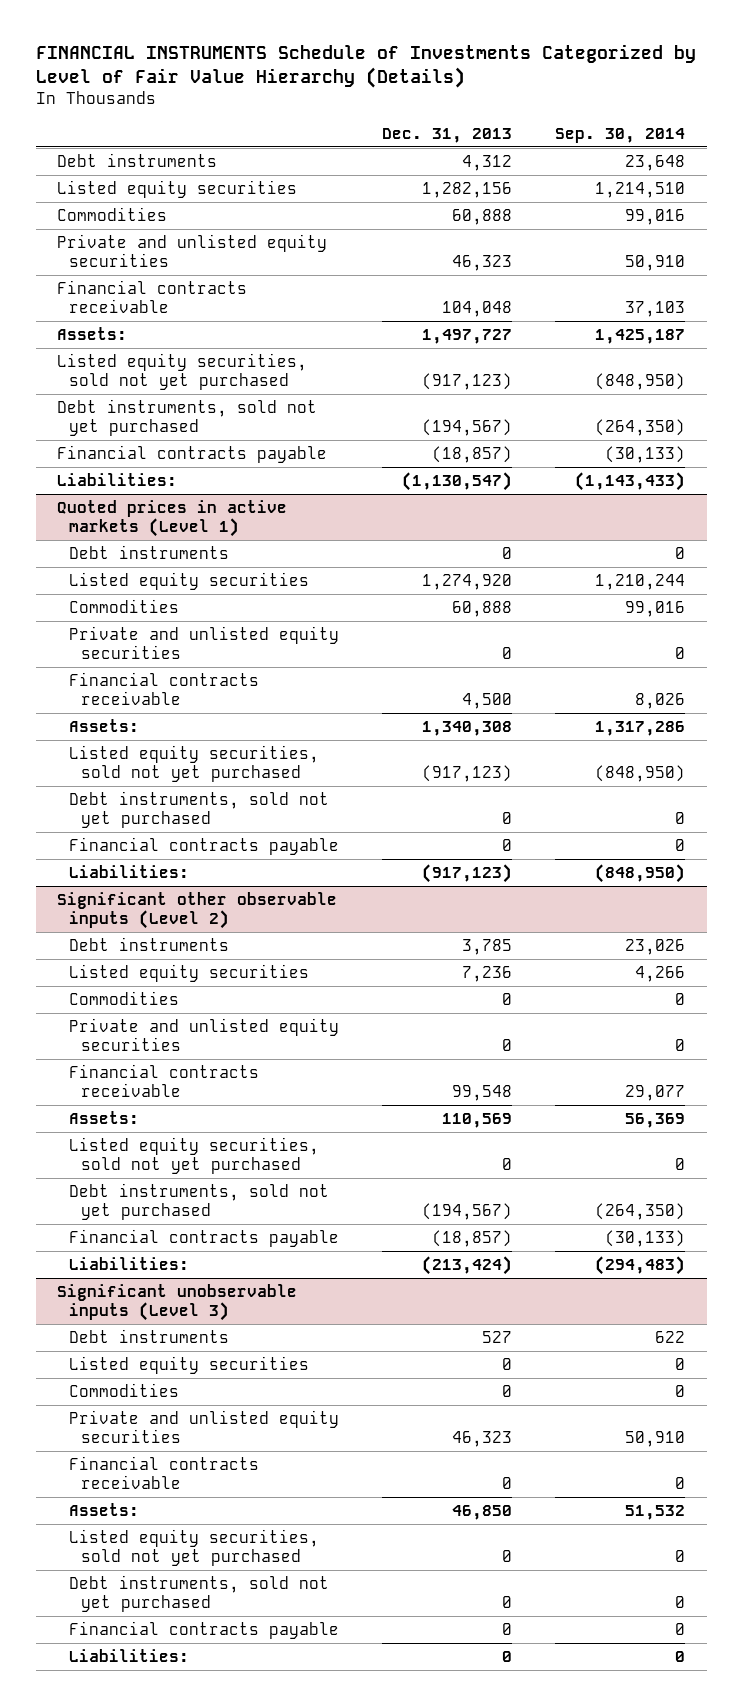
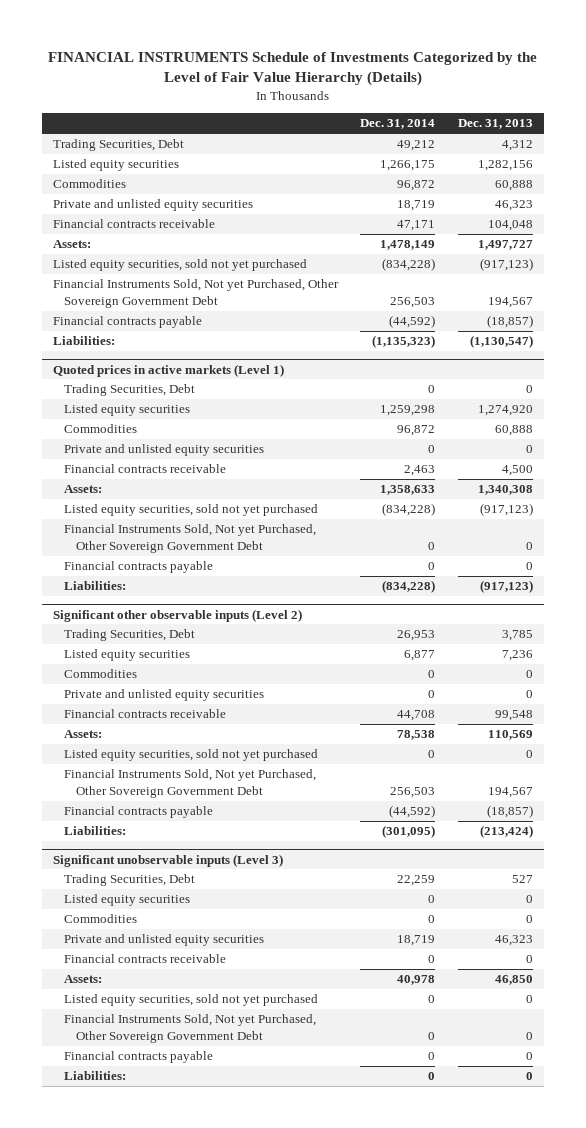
[35,44,696,89] FINANCIAL INSTRUMENTS Schedule of Investments Categorized by Level of Fair Value Hierarchy (Details) -> [47,52,537,87] FINANCIAL INSTRUMENTS Schedule of Investments Categorized by the Level of Fair Value Hierarchy (Details)
[555,127,686,143] Sep. 30, 2014 -> none
none -> [360,119,436,130] Dec. 31, 2014
[57,153,218,168] Debt instruments -> [53,139,185,152] Trading Securities, Debt
[57,399,318,436] Debt instruments, sold not yet purchased -> [53,279,340,309] Financial Instruments Sold, Not yet Purchased, Other Sovereign Government Debt
[422,418,513,436] (194,567) -> [487,297,533,309] 194,567
[69,545,230,560] Debt instruments -> [64,384,196,397] Trading Securities, Debt
[69,791,330,828] Debt instruments, sold not yet purchased -> [64,524,317,554] Financial Instruments Sold, Not yet Purchased, Other Sovereign Government Debt
[69,937,230,952] Debt instruments -> [64,629,196,642] Trading Securities, Debt
[69,1183,330,1220] Debt instruments, sold not yet purchased -> [64,769,317,799] Financial Instruments Sold, Not yet Purchased, Other Sovereign Government Debt
[422,1202,513,1220] (194,567) -> [487,787,533,799] 194,567
[69,1329,230,1344] Debt instruments -> [64,874,196,887] Trading Securities, Debt
[69,1575,330,1612] Debt instruments, sold not yet purchased -> [64,1014,317,1044] Financial Instruments Sold, Not yet Purchased, Other Sovereign Government Debt

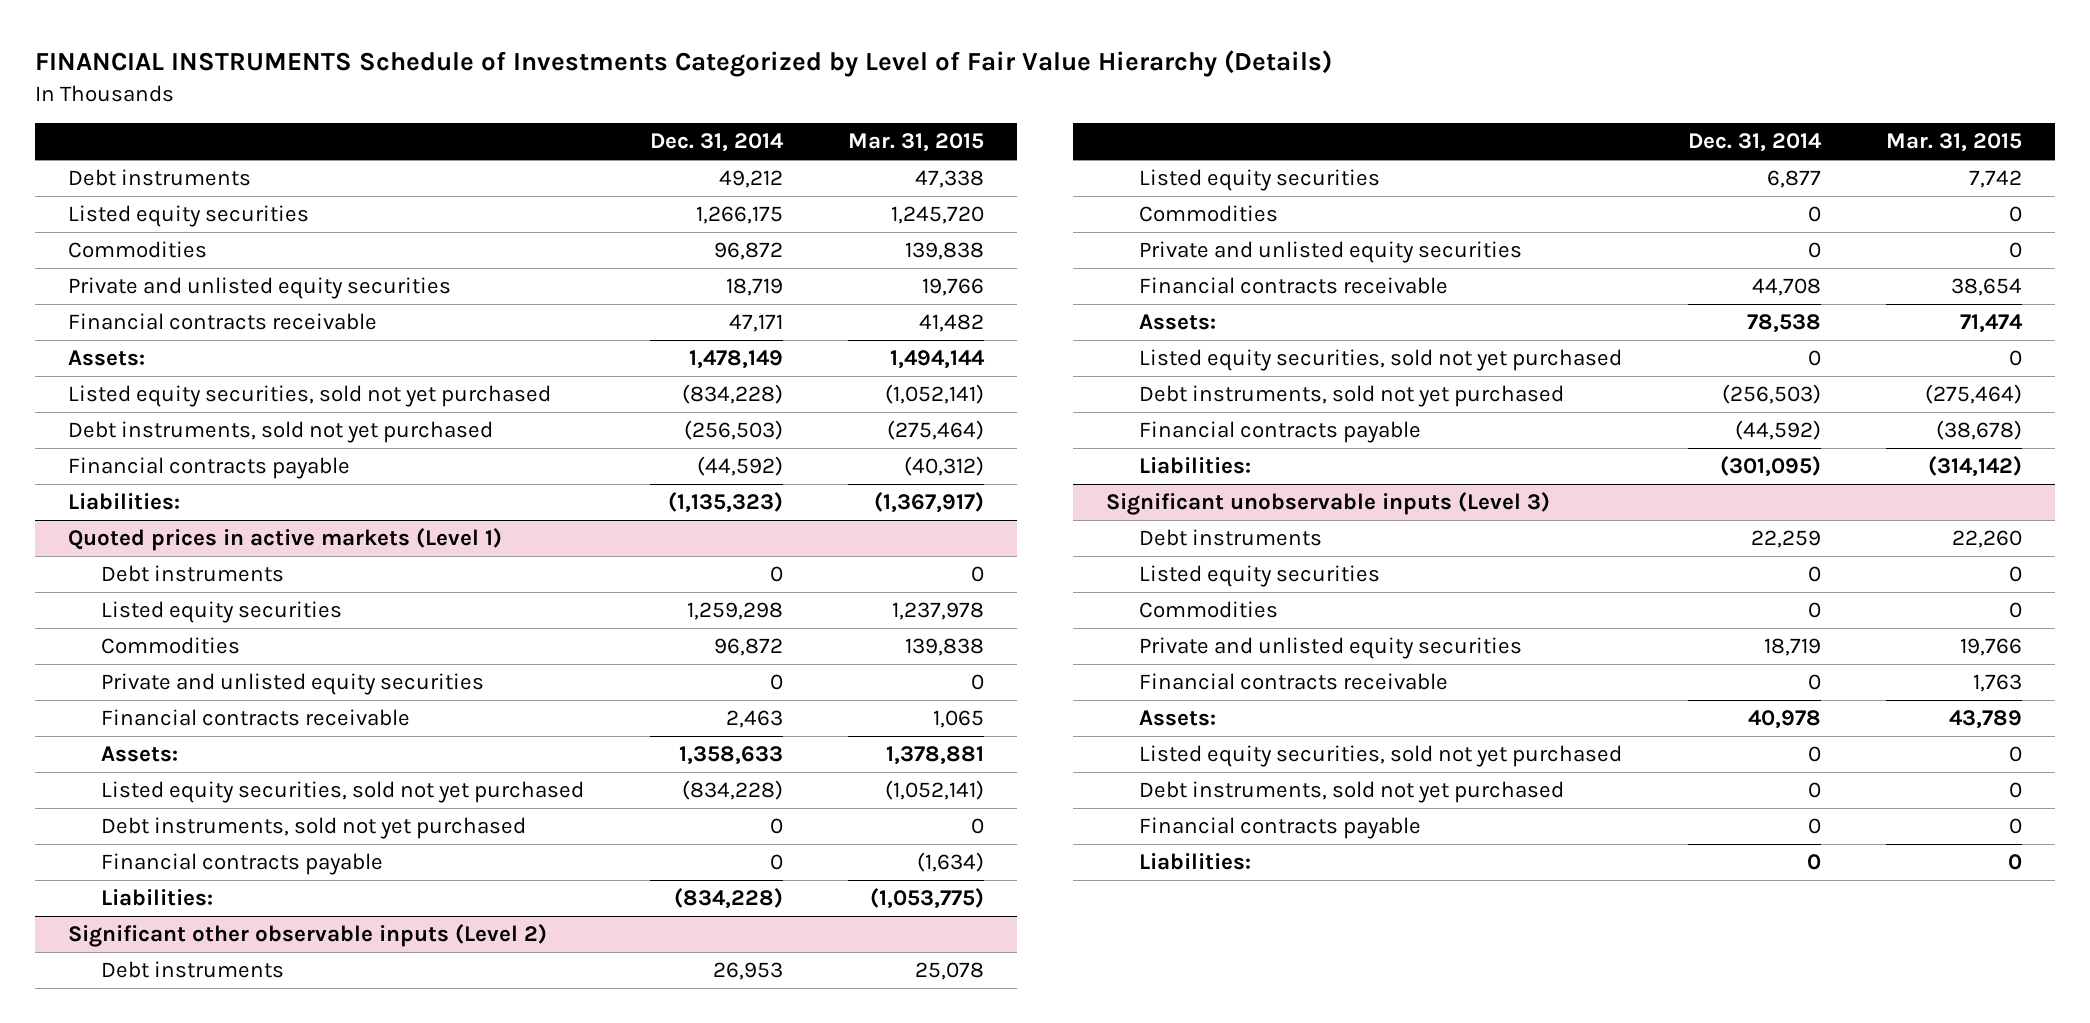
[47,52,537,87] FINANCIAL INSTRUMENTS Schedule of Investments Categorized by the Level of Fair Value Hierarchy (Details) -> [35,50,1333,78] FINANCIAL INSTRUMENTS Schedule of Investments Categorized by Level of Fair Value Hierarchy (Details)
[457,119,533,130] Dec. 31, 2013 -> none
none -> [848,133,985,153] Mar. 31, 2015
[53,139,185,152] Trading Securities, Debt -> [67,169,251,187] Debt instruments
[53,279,340,309] Financial Instruments Sold, Not yet Purchased, Other Sovereign Government Debt -> [67,421,493,444] Debt instruments, sold not yet purchased
[390,297,436,309] 256,503 -> [683,420,783,441] (256,503)
[64,384,196,397] Trading Securities, Debt -> [101,565,285,583] Debt instruments
[64,524,317,554] Financial Instruments Sold, Not yet Purchased, Other Sovereign Government Debt -> [101,817,527,840] Debt instruments, sold not yet purchased
[64,629,196,642] Trading Securities, Debt -> [101,961,285,979] Debt instruments
[64,769,317,799] Financial Instruments Sold, Not yet Purchased, Other Sovereign Government Debt -> [1139,385,1565,408] Debt instruments, sold not yet purchased
[390,787,436,799] 256,503 -> [1721,384,1821,405] (256,503)
[64,874,196,887] Trading Securities, Debt -> [1139,529,1323,547] Debt instruments
[64,1014,317,1044] Financial Instruments Sold, Not yet Purchased, Other Sovereign Government Debt -> [1139,781,1565,804] Debt instruments, sold not yet purchased

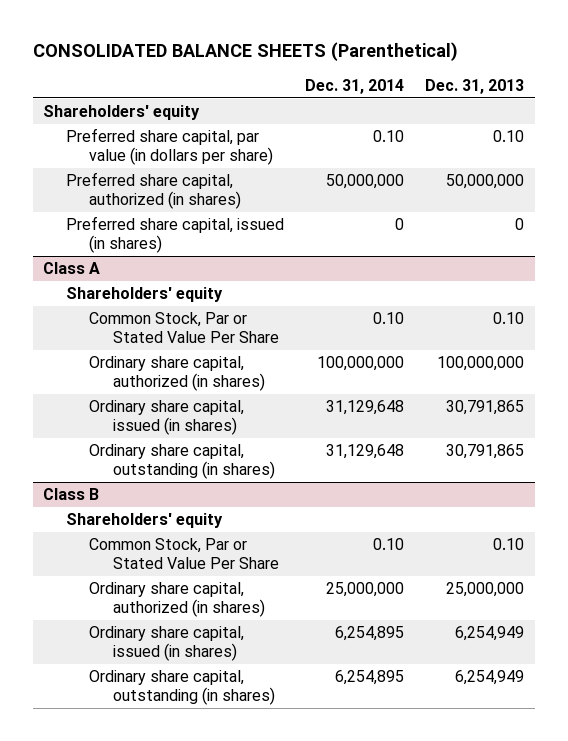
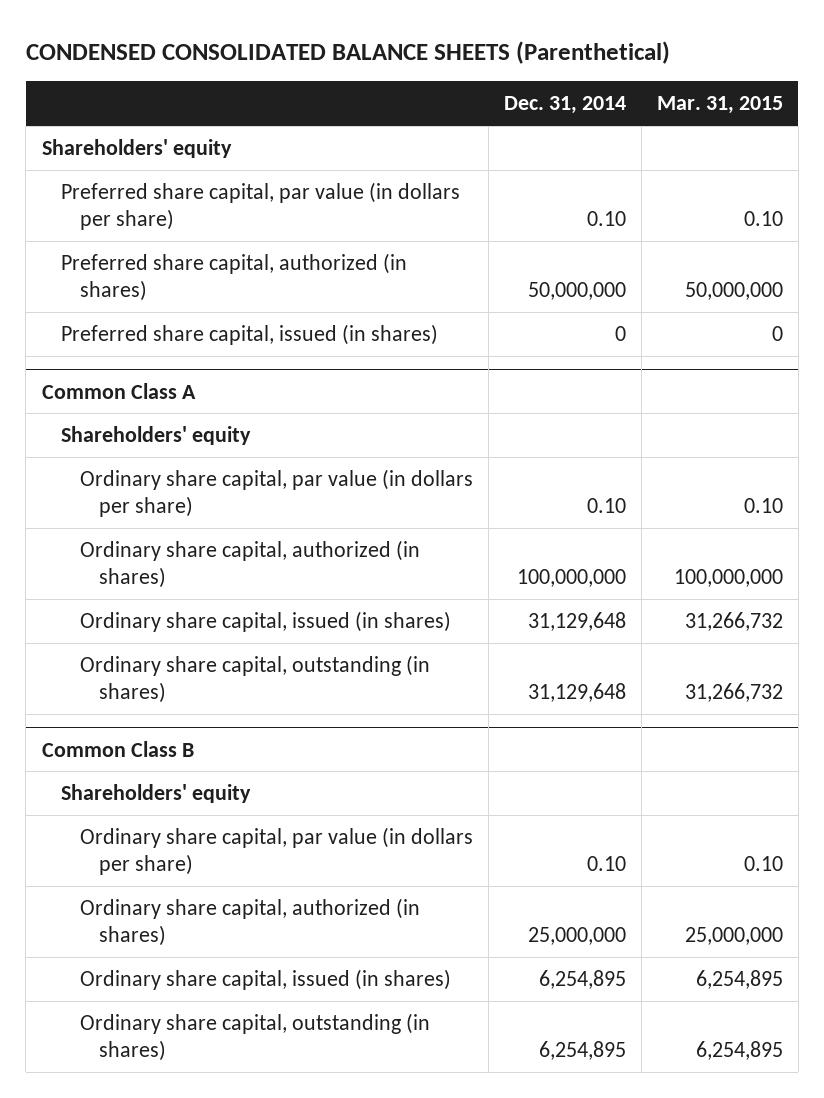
[32,42,458,62] CONSOLIDATED BALANCE SHEETS (Parenthetical) -> [25,40,670,64] CONDENSED CONSOLIDATED BALANCE SHEETS (Parenthetical)
[425,78,525,94] Dec. 31, 2013 -> none
none -> [656,96,783,115] Mar. 31, 2015
[43,262,101,275] Class A -> [41,382,196,399] Common Class A
[89,312,279,343] Common Stock, Par or Stated Value Per Share -> [79,468,473,518] Ordinary share capital, par value (in dollars per share)
[43,488,100,501] Class B -> [41,740,194,757] Common Class B
[89,538,279,569] Common Stock, Par or Stated Value Per Share -> [79,826,473,876] Ordinary share capital, par value (in dollars per share)

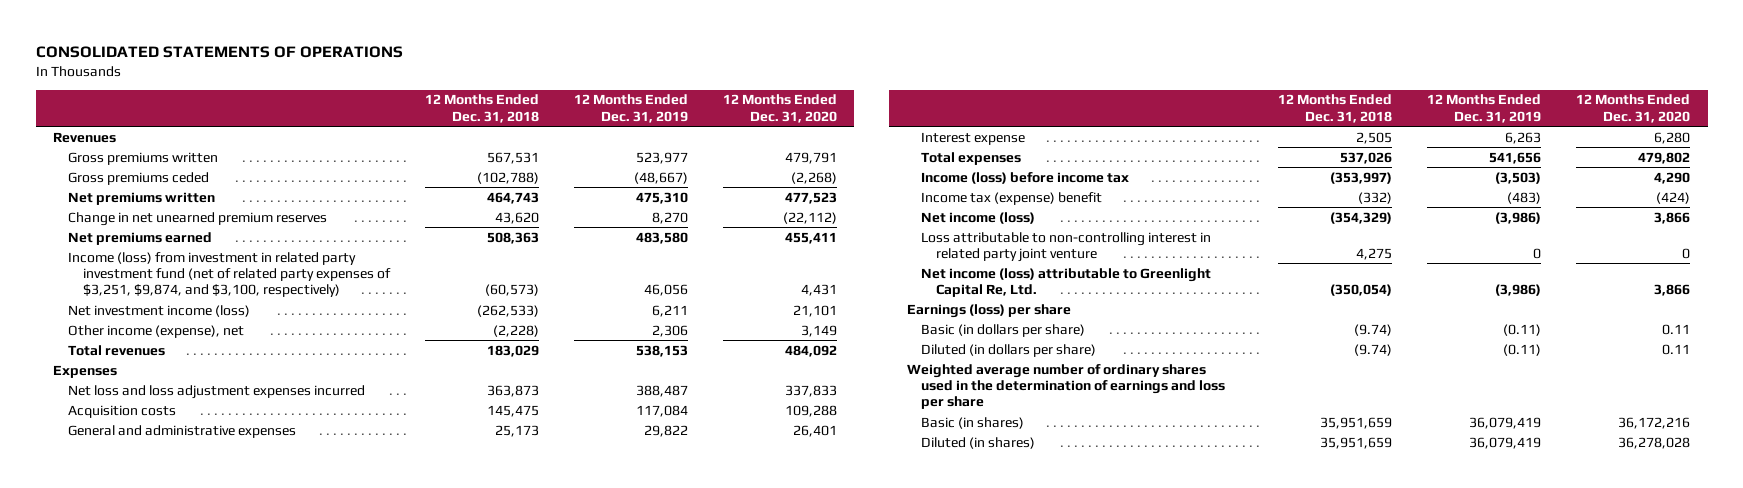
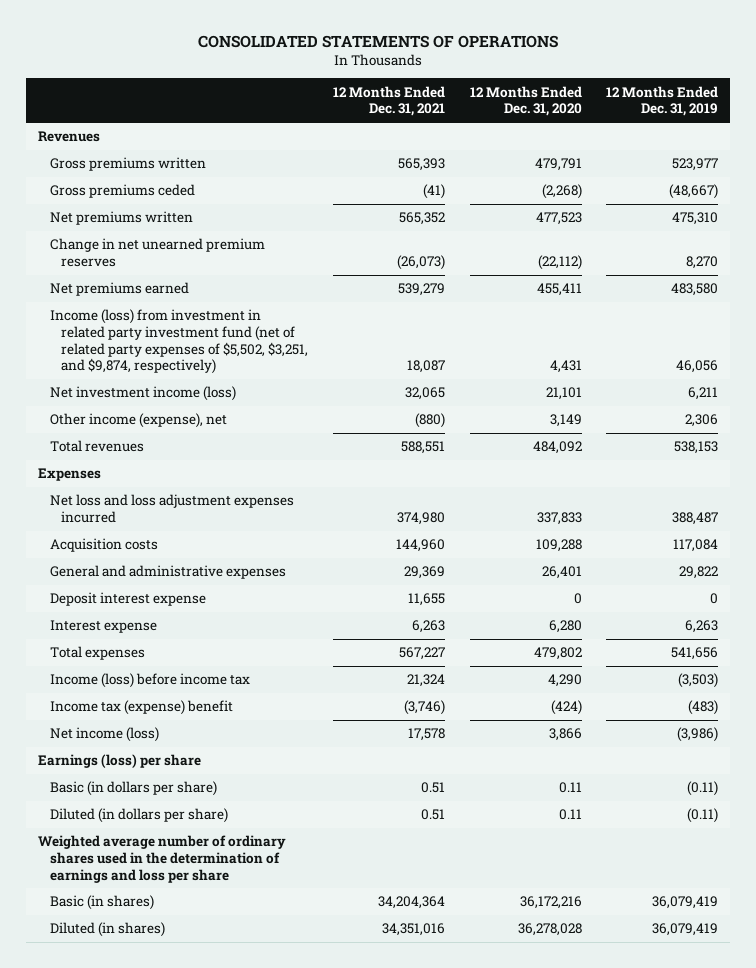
[424,94,539,123] 12 Months Ended Dec. 31, 2018 -> none
none -> [333,85,446,117] 12 Months Ended Dec. 31, 2021
[67,251,391,298] Income (loss) from investment in related party investment fund (net of related party expenses of $3,251, $9,874, and $3,100, respectively) -> [49,309,309,375] Income (loss) from investment in related party investment fund (net of related party expenses of $5,502, $3,251, and $9,874, respectively)
none -> [49,592,206,607] Deposit interest expense
[921,231,1212,262] Loss attributable to non-controlling interest in related party joint venture -> none
[921,267,1212,297] Net income (loss) attributable to Greenlight Capital Re, Ltd. -> none

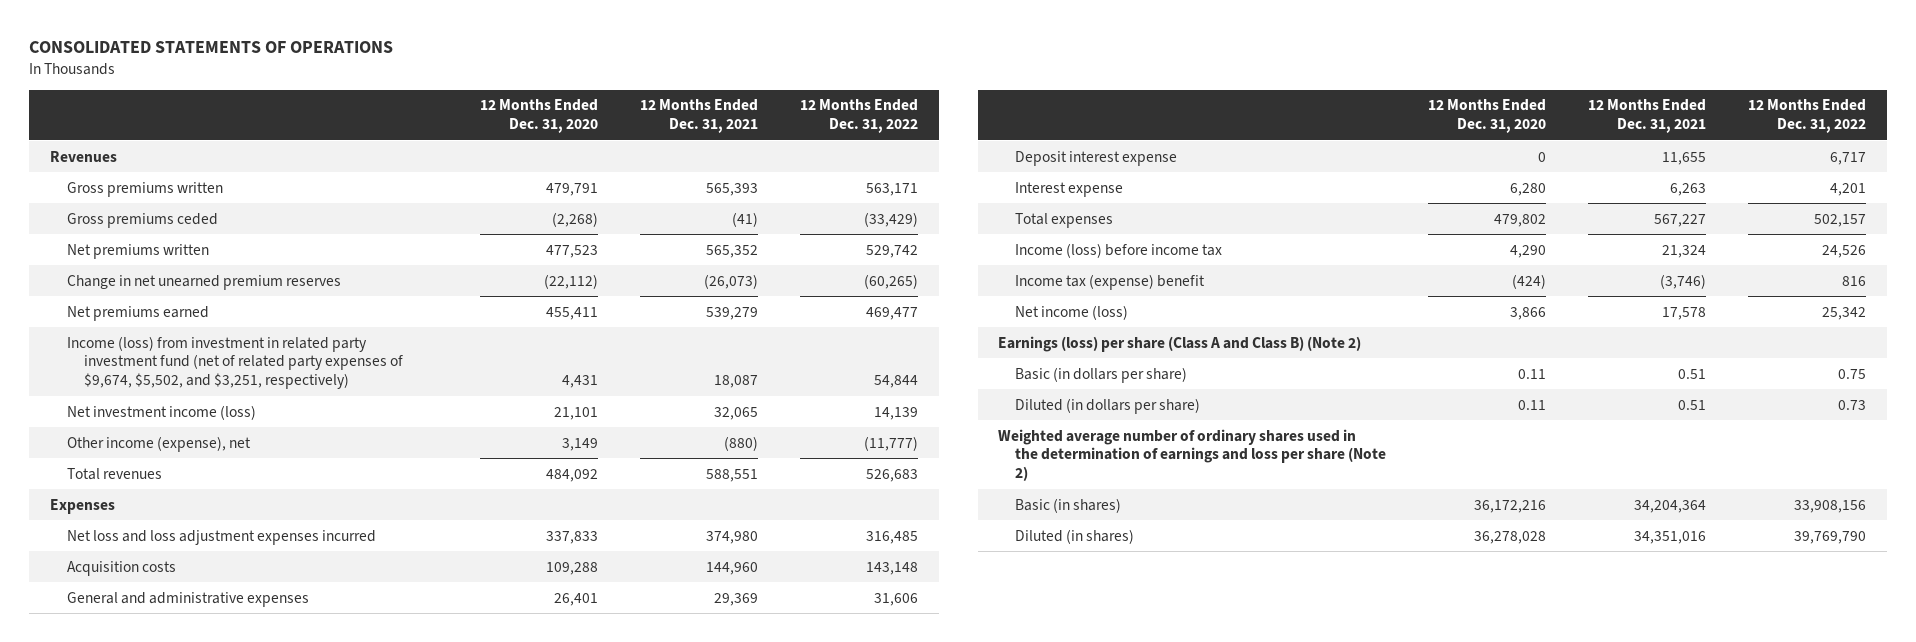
[606,85,719,117] 12 Months Ended Dec. 31, 2019 -> none
none -> [799,99,918,134] 12 Months Ended Dec. 31, 2022
[49,309,309,375] Income (loss) from investment in related party investment fund (net of related party expenses of $5,502, $3,251, and $9,874, respectively) -> [66,335,403,390] Income (loss) from investment in related party investment fund (net of related party expenses of $9,674, $5,502, and $3,251, respectively)
[38,754,202,769] Earnings (loss) per share -> [998,335,1362,352] Earnings (loss) per share (Class A and Class B) (Note 2)
[38,835,287,883] Weighted average number of ordinary shares used in the determination of earnings and loss per share -> [998,428,1387,482] Weighted average number of ordinary shares used in the determination of earnings and loss per share (Note 2)

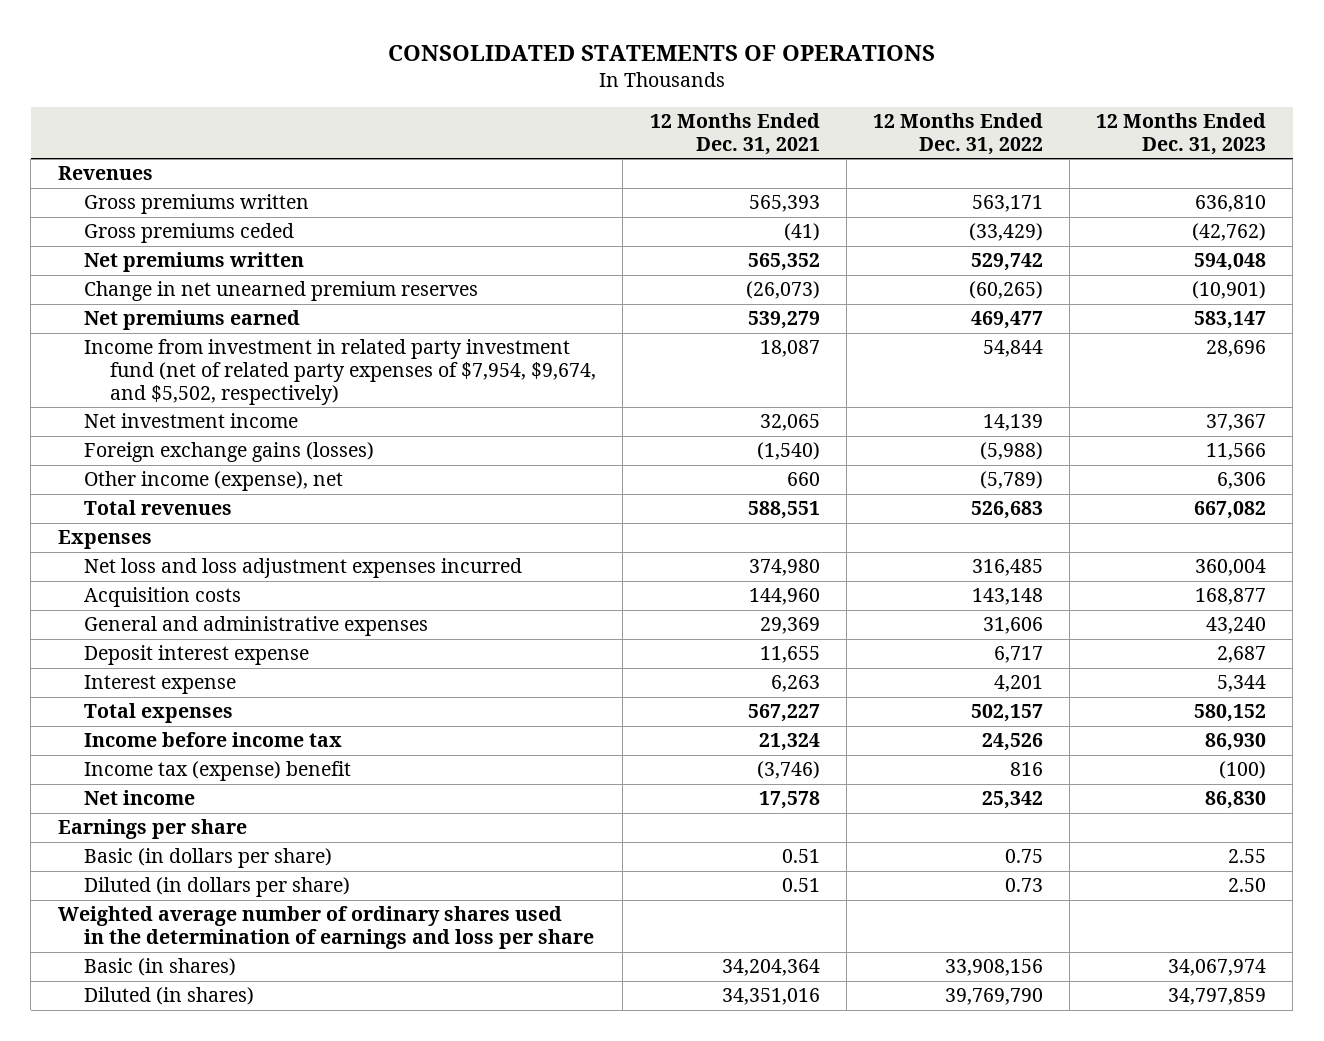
[479,99,598,134] 12 Months Ended Dec. 31, 2020 -> none
none -> [1096,112,1267,155] 12 Months Ended Dec. 31, 2023
[66,335,403,390] Income (loss) from investment in related party investment fund (net of related party expenses of $9,674, $5,502, and $3,251, respectively) -> [83,339,597,406] Income from investment in related party investment fund (net of related party expenses of $7,954, $9,674, and $5,502, respectively)
[66,404,256,420] Net investment income (loss) -> [83,413,298,429] Net investment income
none -> [83,442,374,463] Foreign exchange gains (losses)
[723,435,758,451] (880) -> [786,472,820,487] 660
[863,435,918,451] (11,777) -> [979,471,1043,490] (5,789)
[1015,242,1223,258] Income (loss) before income tax -> [83,732,342,748] Income before income tax
[1015,304,1129,320] Net income (loss) -> [83,790,195,806] Net income
[998,335,1362,352] Earnings (loss) per share (Class A and Class B) (Note 2) -> [57,819,247,840] Earnings per share
[998,428,1387,482] Weighted average number of ordinary shares used in the determination of earnings and loss per share (Note 2) -> [57,906,594,950] Weighted average number of ordinary shares used in the determination of earnings and loss per share

